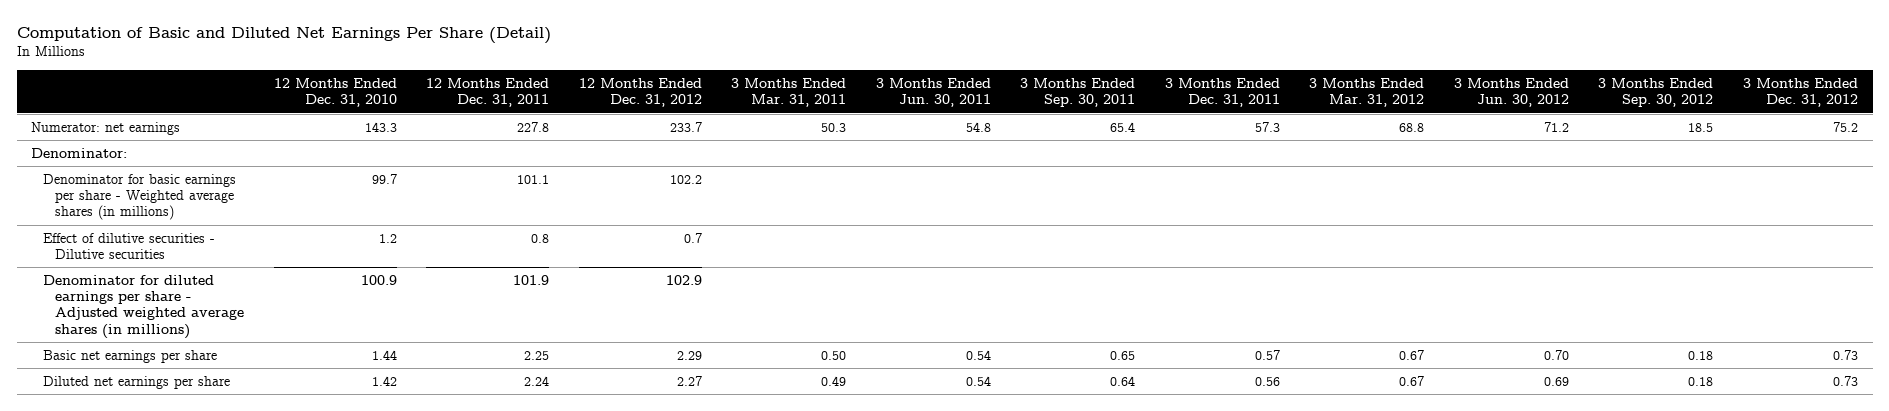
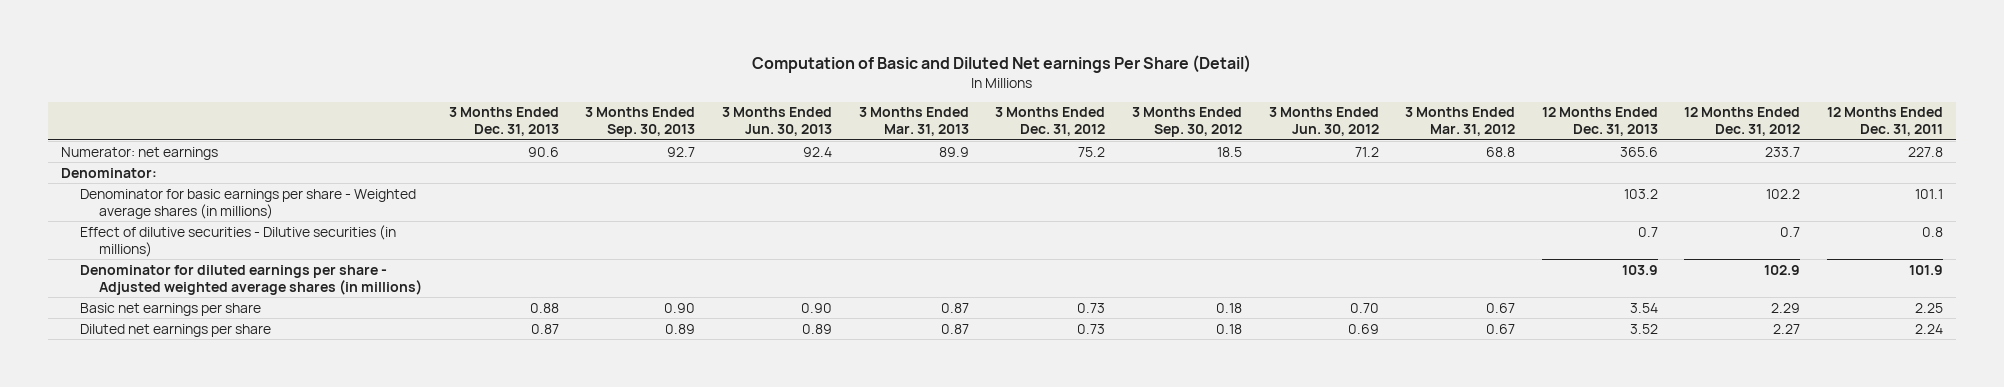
[16,26,551,44] Computation of Basic and Diluted Net Earnings Per Share (Detail) -> [752,55,1252,74] Computation of Basic and Diluted Net earnings Per Share (Detail)
[273,77,397,108] 12 Months Ended Dec. 31, 2010 -> none
[731,77,847,108] 3 Months Ended Mar. 31, 2011 -> none
[875,77,991,108] 3 Months Ended Jun. 30, 2011 -> none
[1020,77,1136,108] 3 Months Ended Sep. 30, 2011 -> none
[1164,77,1280,108] 3 Months Ended Dec. 31, 2011 -> none
none -> [448,107,559,137] 3 Months Ended Dec. 31, 2013
none -> [585,107,696,138] 3 Months Ended Sep. 30, 2013
none -> [722,107,833,137] 3 Months Ended Jun. 30, 2013
none -> [858,107,969,137] 3 Months Ended Mar. 31, 2013
none -> [1541,107,1658,137] 12 Months Ended Dec. 31, 2013
[43,232,216,260] Effect of dilutive securities - Dilutive securities -> [80,224,397,257] Effect of dilutive securities - Dilutive securities (in millions)

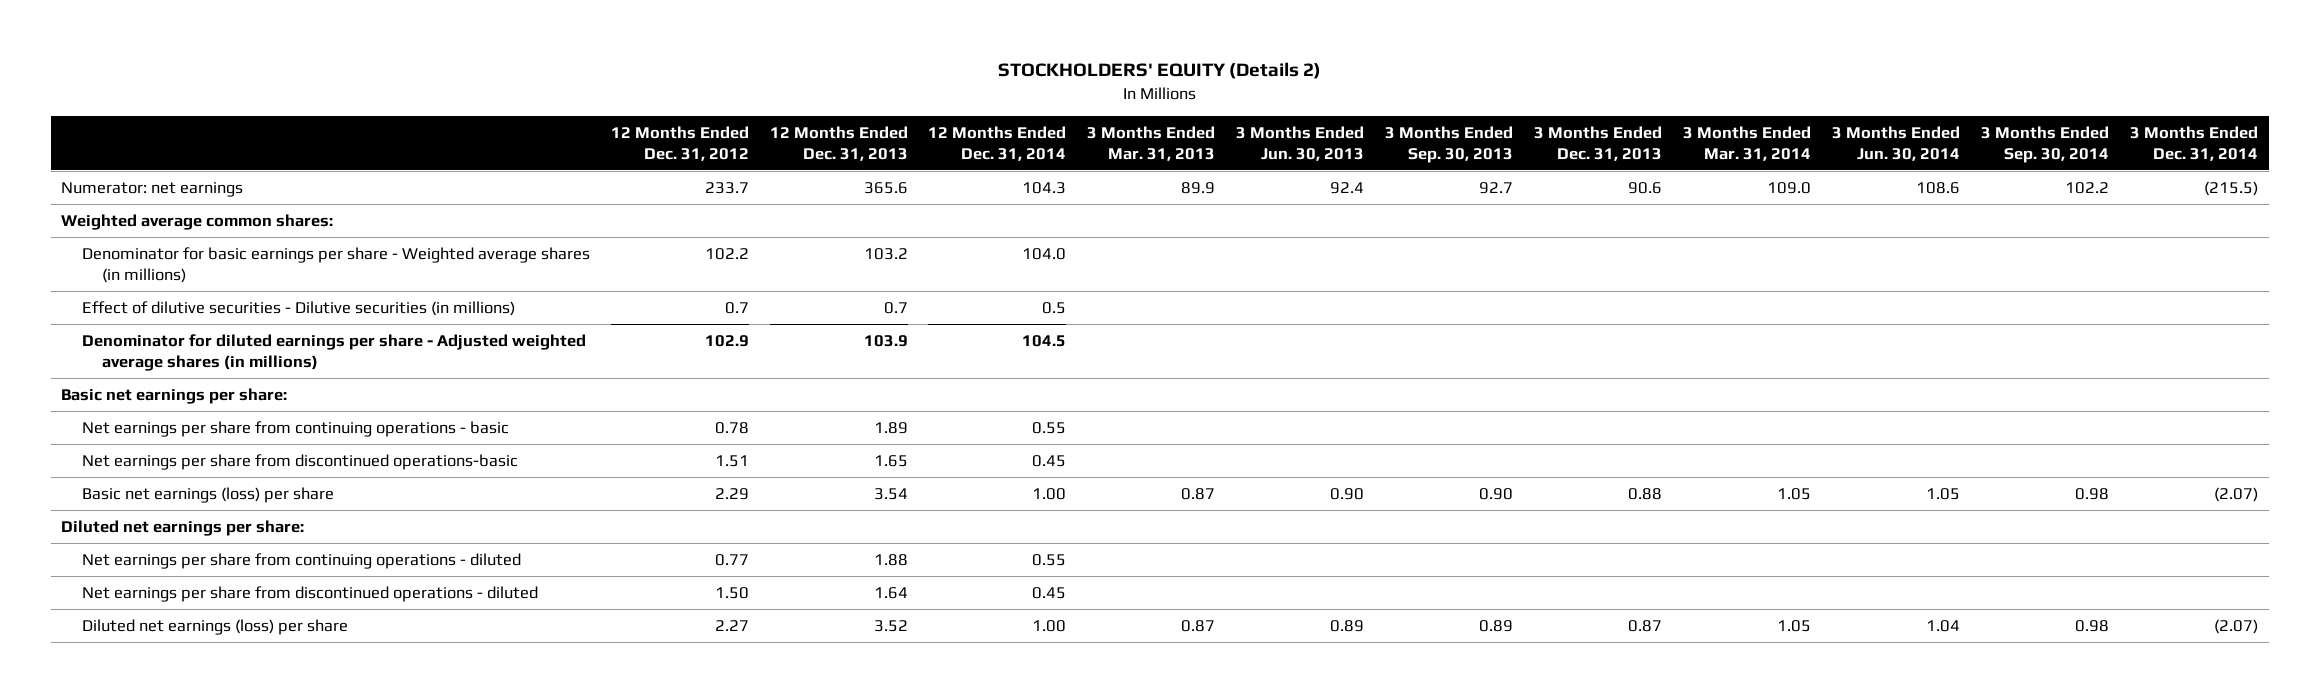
[752,55,1252,74] Computation of Basic and Diluted Net earnings Per Share (Detail) -> [997,62,1321,80] STOCKHOLDERS' EQUITY (Details 2)
[995,107,1106,137] 3 Months Ended Dec. 31, 2012 -> none
[1131,107,1242,138] 3 Months Ended Sep. 30, 2012 -> none
[1268,107,1379,137] 3 Months Ended Jun. 30, 2012 -> none
[1405,107,1516,137] 3 Months Ended Mar. 31, 2012 -> none
[1827,107,1944,137] 12 Months Ended Dec. 31, 2011 -> none
none -> [928,125,1067,161] 12 Months Ended Dec. 31, 2014
none -> [1683,125,1812,161] 3 Months Ended Mar. 31, 2014
none -> [1832,125,1961,161] 3 Months Ended Jun. 30, 2014
none -> [1981,125,2110,163] 3 Months Ended Sep. 30, 2014
none -> [2130,125,2259,161] 3 Months Ended Dec. 31, 2014
[61,167,158,178] Denominator: -> [61,214,334,231] Weighted average common shares:
none -> [61,388,288,405] Basic net earnings per share:
none -> [81,421,509,438] Net earnings per share from continuing operations - basic
none -> [81,454,518,471] Net earnings per share from discontinued operations-basic
[80,302,262,316] Basic net earnings per share -> [81,487,334,504] Basic net earnings (loss) per share
none -> [61,520,305,537] Diluted net earnings per share:
none -> [81,553,521,570] Net earnings per share from continuing operations - diluted
none -> [81,586,538,603] Net earnings per share from discontinued operations - diluted
[80,323,272,337] Diluted net earnings per share -> [81,619,348,636] Diluted net earnings (loss) per share

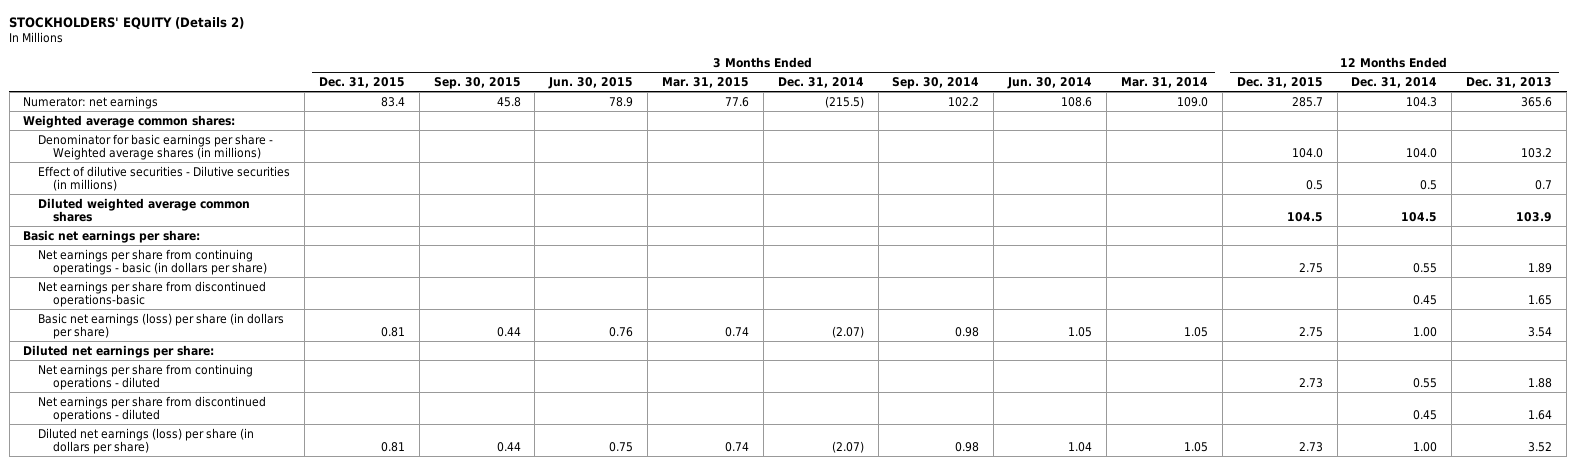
[610,125,749,161] 12 Months Ended Dec. 31, 2012 -> none
[1087,125,1216,161] 3 Months Ended Mar. 31, 2013 -> none
[1236,125,1365,161] 3 Months Ended Jun. 30, 2013 -> none
[1385,125,1514,163] 3 Months Ended Sep. 30, 2013 -> none
[1534,125,1663,161] 3 Months Ended Dec. 31, 2013 -> none
none -> [318,77,405,89] Dec. 31, 2015
none -> [433,77,521,90] Sep. 30, 2015
none -> [548,77,634,90] Jun. 30, 2015
none -> [662,77,750,89] Mar. 31, 2015
none -> [1236,77,1323,89] Dec. 31, 2015
[81,334,586,371] Denominator for diluted earnings per share - Adjusted weighted average shares (in millions) -> [38,197,251,223] Diluted weighted average common shares
[81,421,509,438] Net earnings per share from continuing operations - basic -> [38,248,267,276] Net earnings per share from continuing operatings - basic (in dollars per share)
[81,487,334,504] Basic net earnings (loss) per share -> [38,312,285,340] Basic net earnings (loss) per share (in dollars per share)
[81,619,348,636] Diluted net earnings (loss) per share -> [38,427,255,455] Diluted net earnings (loss) per share (in dollars per share)

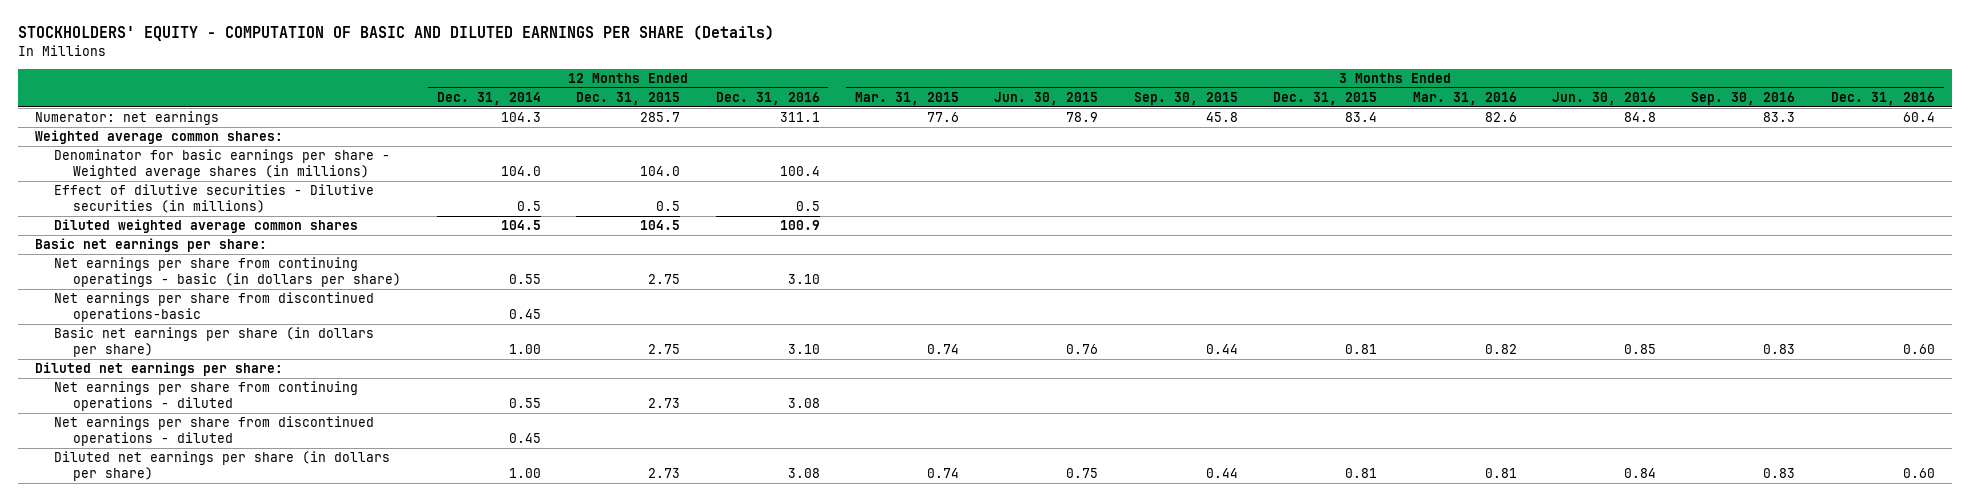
[9,16,245,29] STOCKHOLDERS' EQUITY (Details 2) -> [17,24,774,41] STOCKHOLDERS' EQUITY - COMPUTATION OF BASIC AND DILUTED EARNINGS PER SHARE (Details)
[777,77,864,89] Dec. 31, 2014 -> none
[892,77,980,90] Sep. 30, 2014 -> none
[1007,77,1093,90] Jun. 30, 2014 -> none
[1120,77,1208,89] Mar. 31, 2014 -> none
[1466,77,1553,89] Dec. 31, 2013 -> none
none -> [715,92,820,106] Dec. 31, 2016
none -> [1412,92,1517,106] Mar. 31, 2016
none -> [1551,92,1656,106] Jun. 30, 2016
none -> [1691,92,1796,106] Sep. 30, 2016
none -> [1830,92,1935,106] Dec. 31, 2016
[38,312,285,340] Basic net earnings (loss) per share (in dollars per share) -> [54,327,375,358] Basic net earnings per share (in dollars per share)
[38,427,255,455] Diluted net earnings (loss) per share (in dollars per share) -> [54,451,391,482] Diluted net earnings per share (in dollars per share)

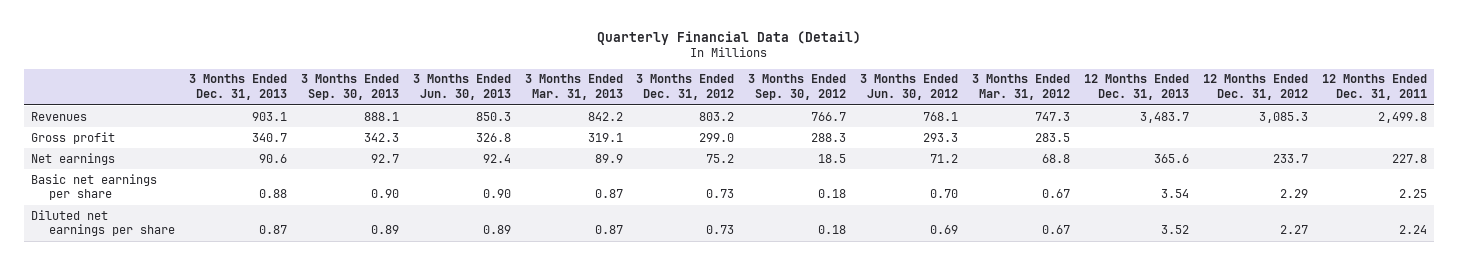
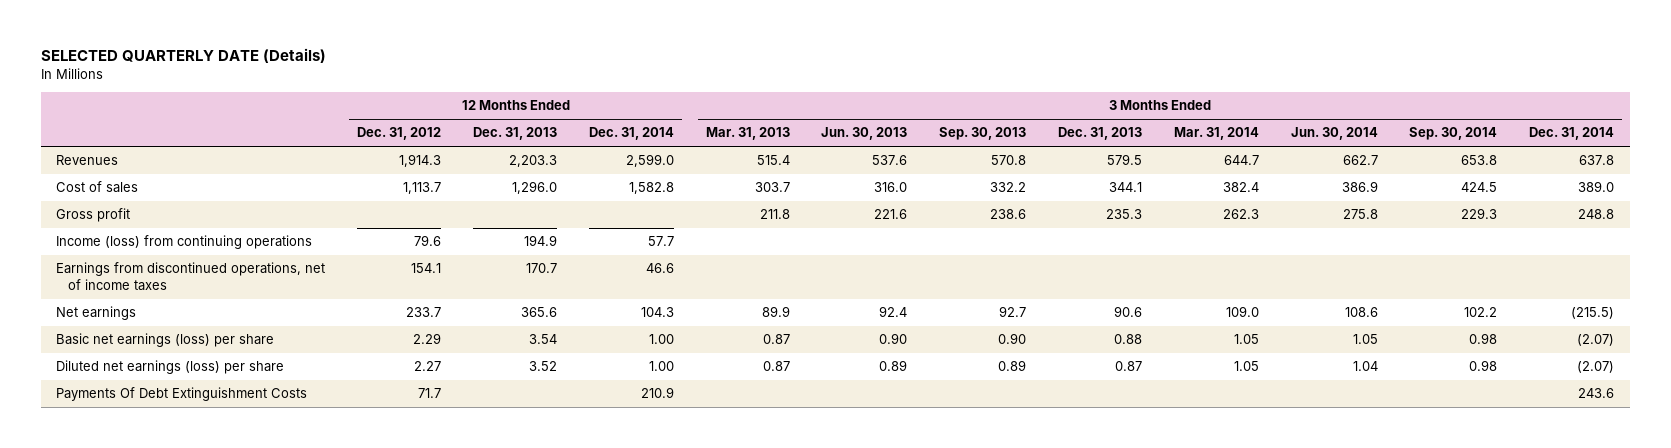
[596,31,861,46] Quarterly Financial Data (Detail) -> [40,48,326,64] SELECTED QUARTERLY DATE (Details)
[636,74,735,101] 3 Months Ended Dec. 31, 2012 -> none
[748,74,847,101] 3 Months Ended Sep. 30, 2012 -> none
[860,74,959,101] 3 Months Ended Jun. 30, 2012 -> none
[972,74,1071,101] 3 Months Ended Mar. 31, 2012 -> none
[1321,74,1427,101] 12 Months Ended Dec. 31, 2011 -> none
none -> [588,127,674,141] Dec. 31, 2014
none -> [1173,127,1259,141] Mar. 31, 2014
none -> [1290,127,1378,141] Jun. 30, 2014
none -> [1409,127,1498,141] Sep. 30, 2014
none -> [1529,127,1615,141] Dec. 31, 2014
[252,111,288,121] 903.1 -> [1107,154,1143,166] 579.5
[363,111,399,121] 888.1 -> [991,155,1027,166] 570.8
[475,111,511,121] 850.3 -> [872,155,908,166] 537.6
[587,111,623,121] 842.2 -> [756,155,790,166] 515.4
[1139,111,1189,123] 3,483.7 -> [509,155,558,168] 2,203.3
[1258,111,1308,123] 3,085.3 -> [399,154,442,168] 1,914.3
none -> [56,181,139,194] Cost of sales
[252,132,288,142] 340.7 -> [1106,209,1143,220] 235.3
[363,132,399,142] 342.3 -> [990,209,1027,220] 238.6
[475,132,511,142] 326.8 -> [874,209,908,220] 221.6
[587,132,623,142] 319.1 -> [759,209,790,220] 211.8
none -> [56,235,313,250] Income (loss) from continuing operations
none -> [56,262,326,291] Earnings from discontinued operations, net of income taxes
[31,173,158,201] Basic net earnings per share -> [56,333,275,348] Basic net earnings (loss) per share
[31,209,176,237] Diluted net earnings per share -> [56,360,285,375] Diluted net earnings (loss) per share
none -> [56,387,308,402] Payments Of Debt Extinguishment Costs

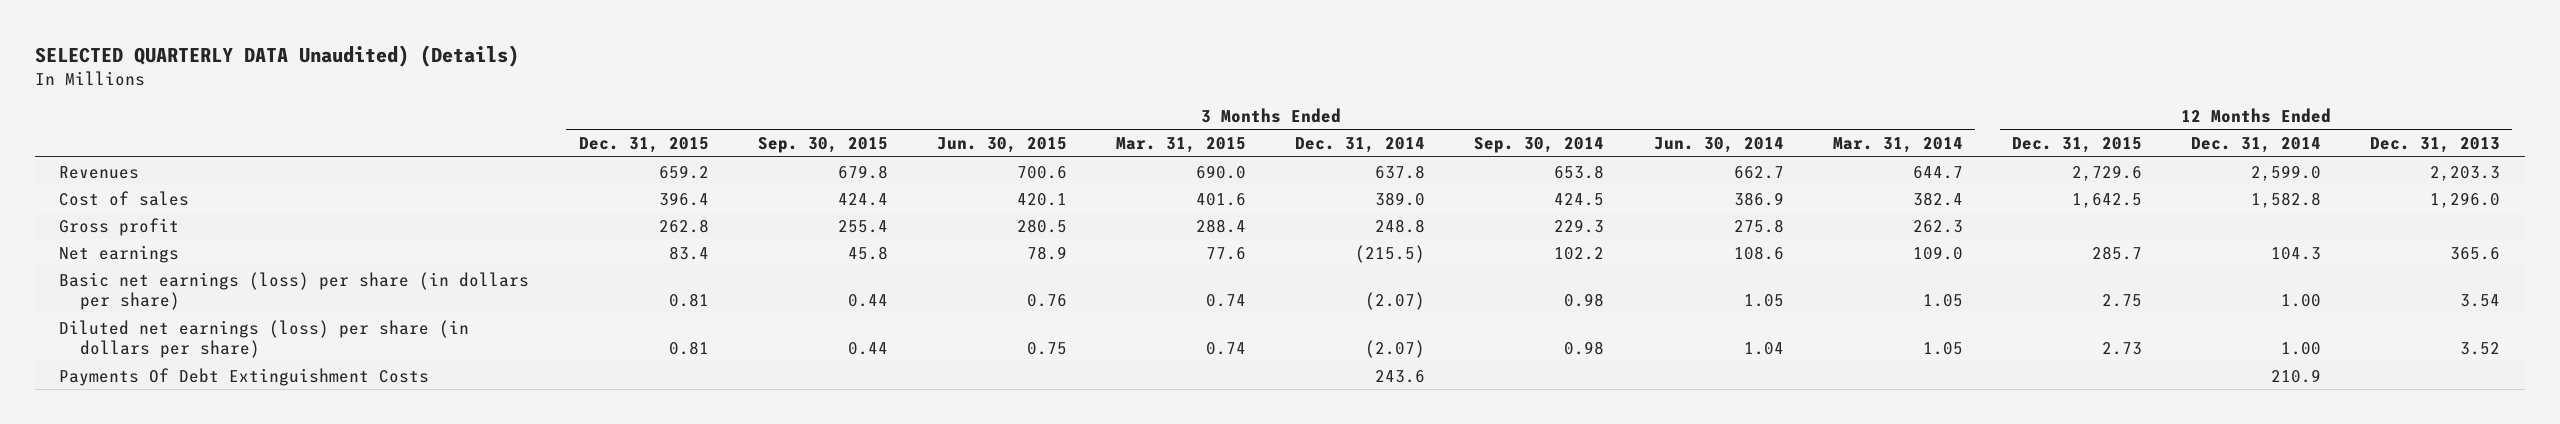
[40,48,326,64] SELECTED QUARTERLY DATE (Details) -> [34,44,519,67] SELECTED QUARTERLY DATA Unaudited) (Details)
[357,127,442,141] Dec. 31, 2012 -> none
[705,127,790,141] Mar. 31, 2013 -> none
[821,127,908,141] Jun. 30, 2013 -> none
[939,127,1027,141] Sep. 30, 2013 -> none
[1058,127,1143,141] Dec. 31, 2013 -> none
none -> [578,137,709,154] Dec. 31, 2015
none -> [757,137,888,154] Sep. 30, 2015
none -> [936,137,1067,154] Jun. 30, 2015
none -> [1116,137,1247,154] Mar. 31, 2015
none -> [2011,137,2142,154] Dec. 31, 2015
[56,235,313,250] Income (loss) from continuing operations -> none
[56,262,326,291] Earnings from discontinued operations, net of income taxes -> none
[56,333,275,348] Basic net earnings (loss) per share -> [59,271,530,311] Basic net earnings (loss) per share (in dollars per share)
[56,360,285,375] Diluted net earnings (loss) per share -> [59,319,470,359] Diluted net earnings (loss) per share (in dollars per share)

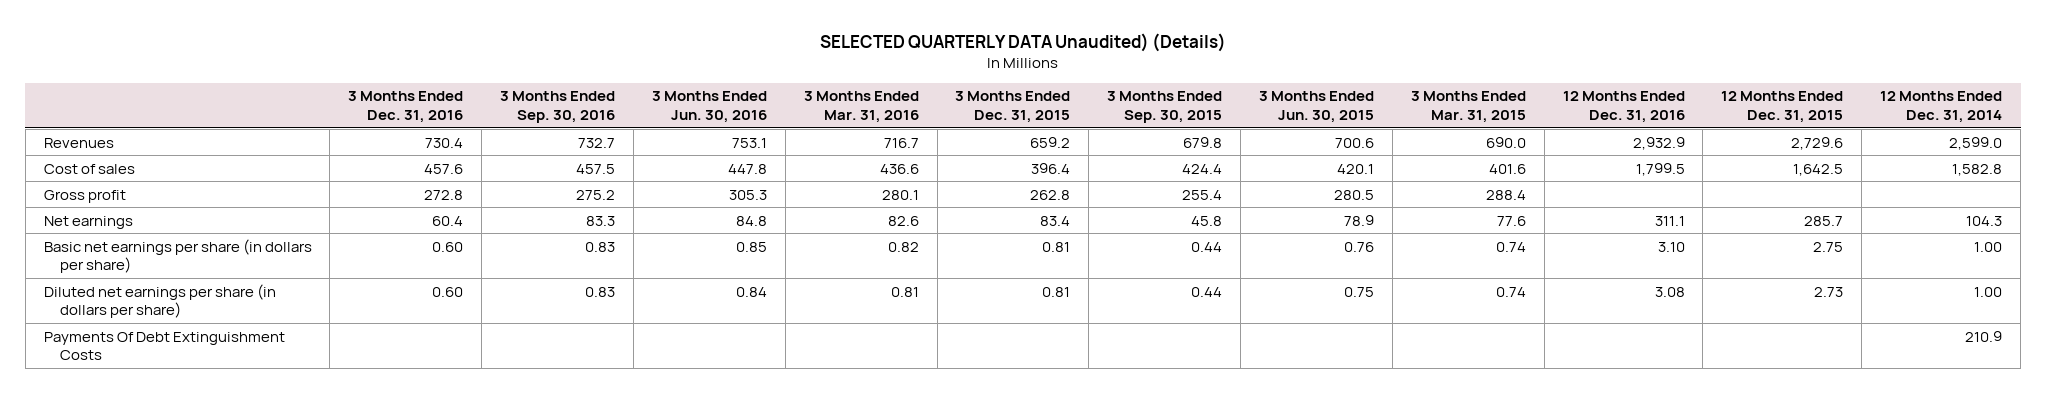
[1295,137,1426,154] Dec. 31, 2014 -> none
[1474,137,1605,154] Sep. 30, 2014 -> none
[1653,137,1784,154] Jun. 30, 2014 -> none
[1832,137,1963,154] Mar. 31, 2014 -> none
[2370,137,2501,154] Dec. 31, 2013 -> none
none -> [348,91,464,124] 3 Months Ended Dec. 31, 2016
none -> [500,91,616,124] 3 Months Ended Sep. 30, 2016
none -> [651,91,767,124] 3 Months Ended Jun. 30, 2016
none -> [803,91,919,124] 3 Months Ended Mar. 31, 2016
none -> [1562,91,1685,124] 12 Months Ended Dec. 31, 2016
[59,271,530,311] Basic net earnings (loss) per share (in dollars per share) -> [43,238,312,274] Basic net earnings per share (in dollars per share)
[59,319,470,359] Diluted net earnings (loss) per share (in dollars per share) -> [43,283,276,319] Diluted net earnings per share (in dollars per share)

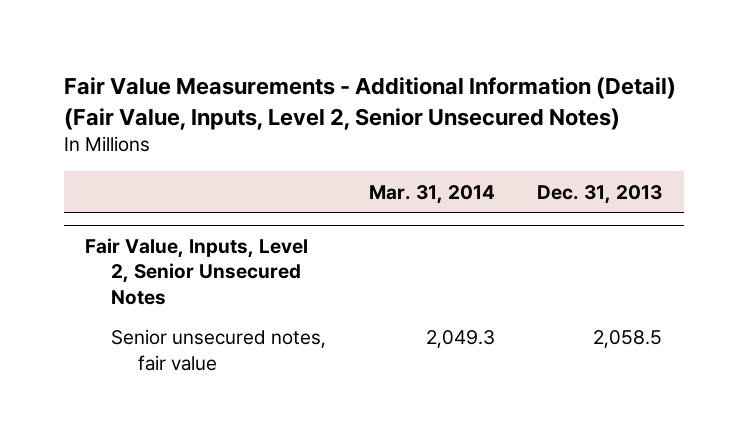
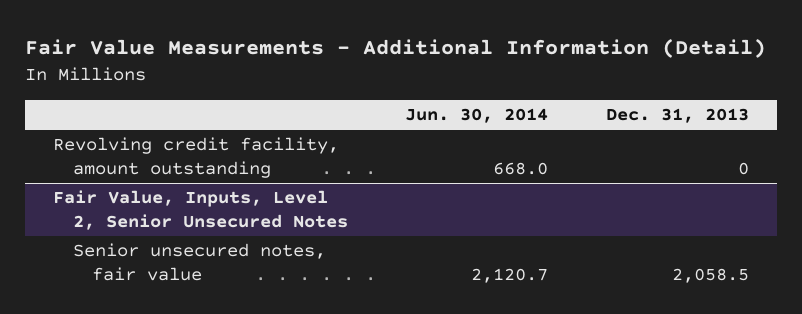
[63,77,676,130] Fair Value Measurements - Additional Information (Detail) (Fair Value, Inputs, Level 2, Senior Unsecured Notes) -> [24,38,766,59] Fair Value Measurements - Additional Information (Detail)
[368,184,495,204] Mar. 31, 2014 -> none
none -> [405,108,549,124] Jun. 30, 2014
none -> [53,137,340,178] Revolving credit facility, amount outstanding

